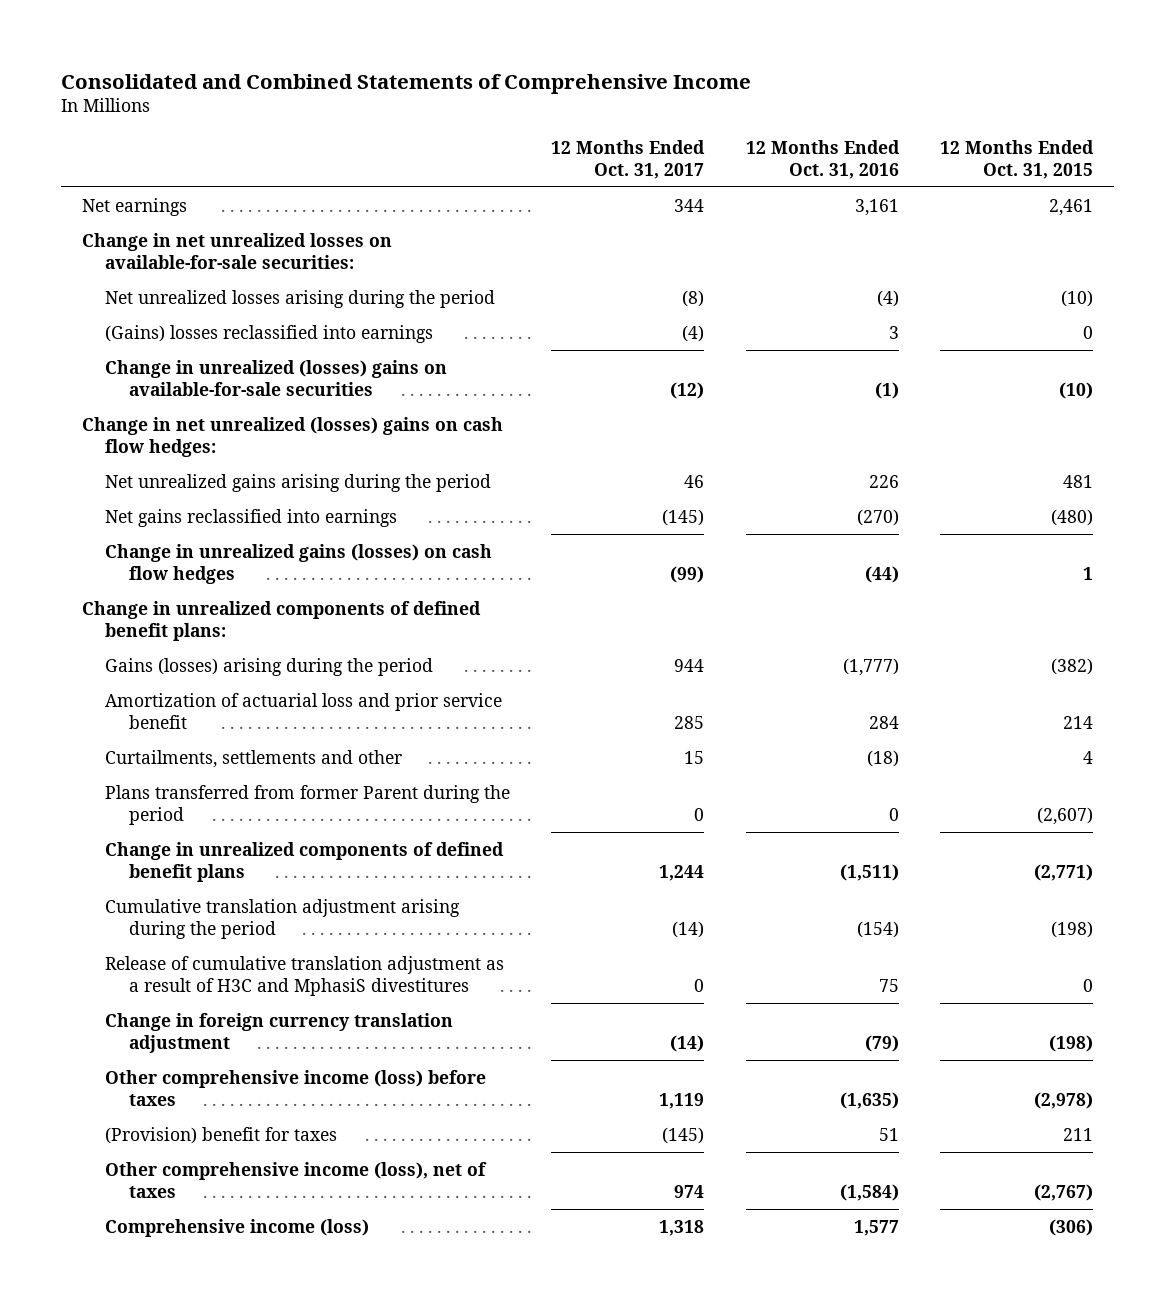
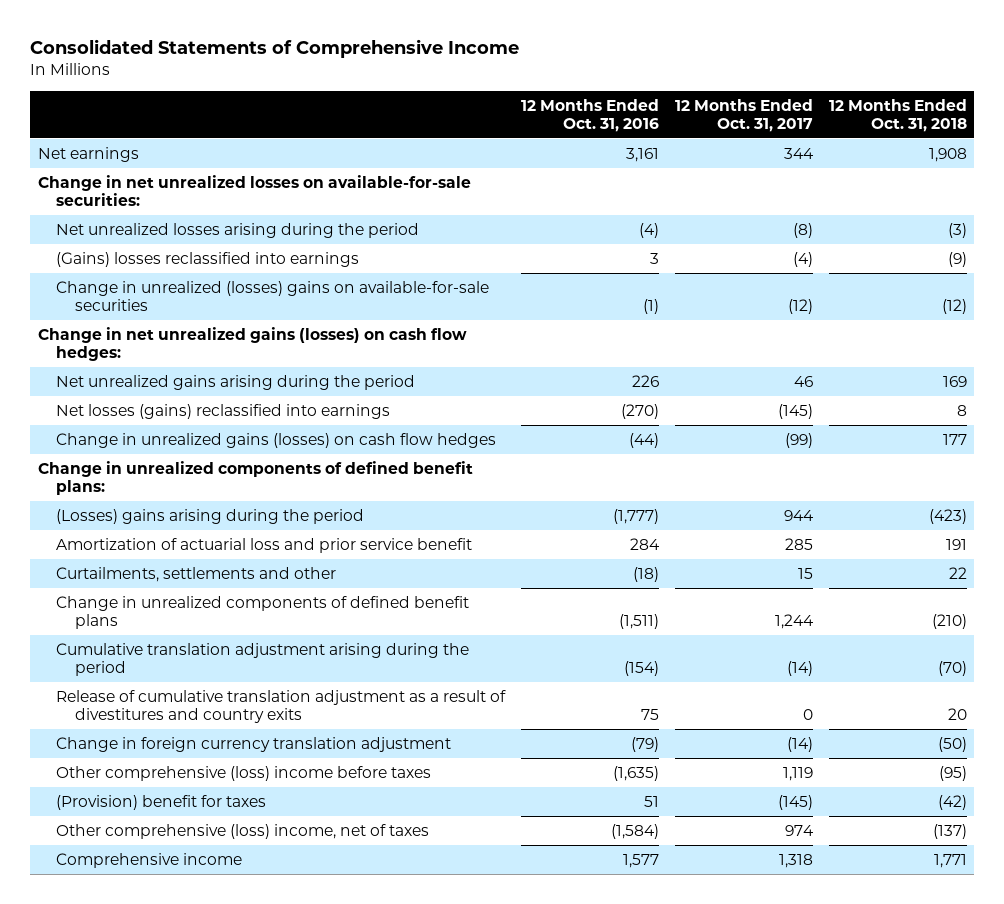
[61,73,752,94] Consolidated and Combined Statements of Comprehensive Income -> [29,39,519,59] Consolidated Statements of Comprehensive Income
[940,139,1095,179] 12 Months Ended Oct. 31, 2015 -> none
none -> [828,98,967,132] 12 Months Ended Oct. 31, 2018
[81,416,503,457] Change in net unrealized (losses) gains on cash flow hedges: -> [37,326,467,362] Change in net unrealized gains (losses) on cash flow hedges:
[105,508,398,527] Net gains reclassified into earnings -> [56,403,391,419] Net losses (gains) reclassified into earnings
[105,657,434,676] Gains (losses) arising during the period -> [56,508,365,524] (Losses) gains arising during the period
[105,784,511,825] Plans transferred from former Parent during the period -> none
[105,955,505,996] Release of cumulative translation adjustment as a result of H3C and MphasiS divestitures -> [56,689,507,724] Release of cumulative translation adjustment as a result of divestitures and country exits
[105,1069,487,1106] Other comprehensive income (loss) before taxes -> [56,765,432,781] Other comprehensive (loss) income before taxes
[105,1161,488,1198] Other comprehensive income (loss), net of taxes -> [56,823,430,839] Other comprehensive (loss) income, net of taxes
[105,1218,370,1237] Comprehensive income (loss) -> [56,852,243,868] Comprehensive income

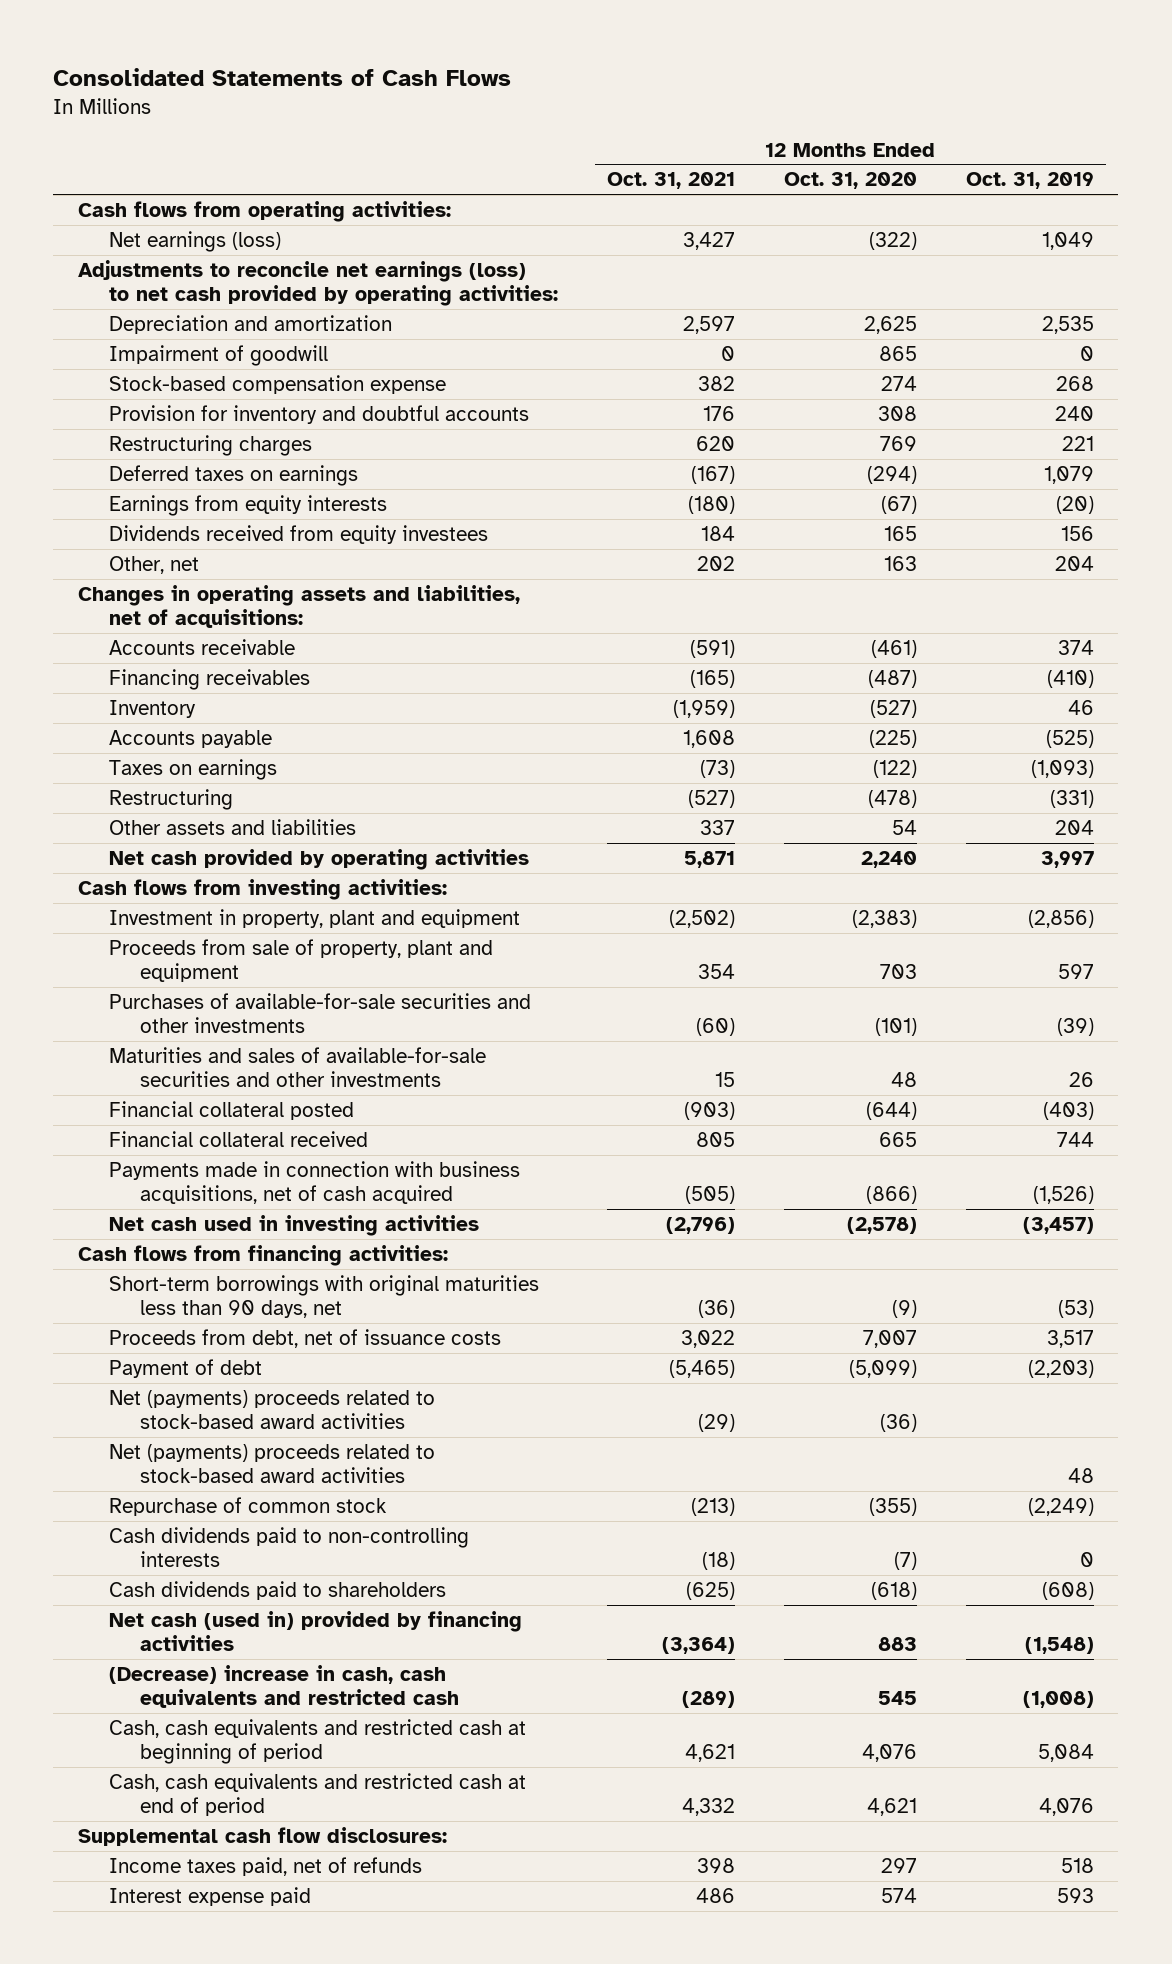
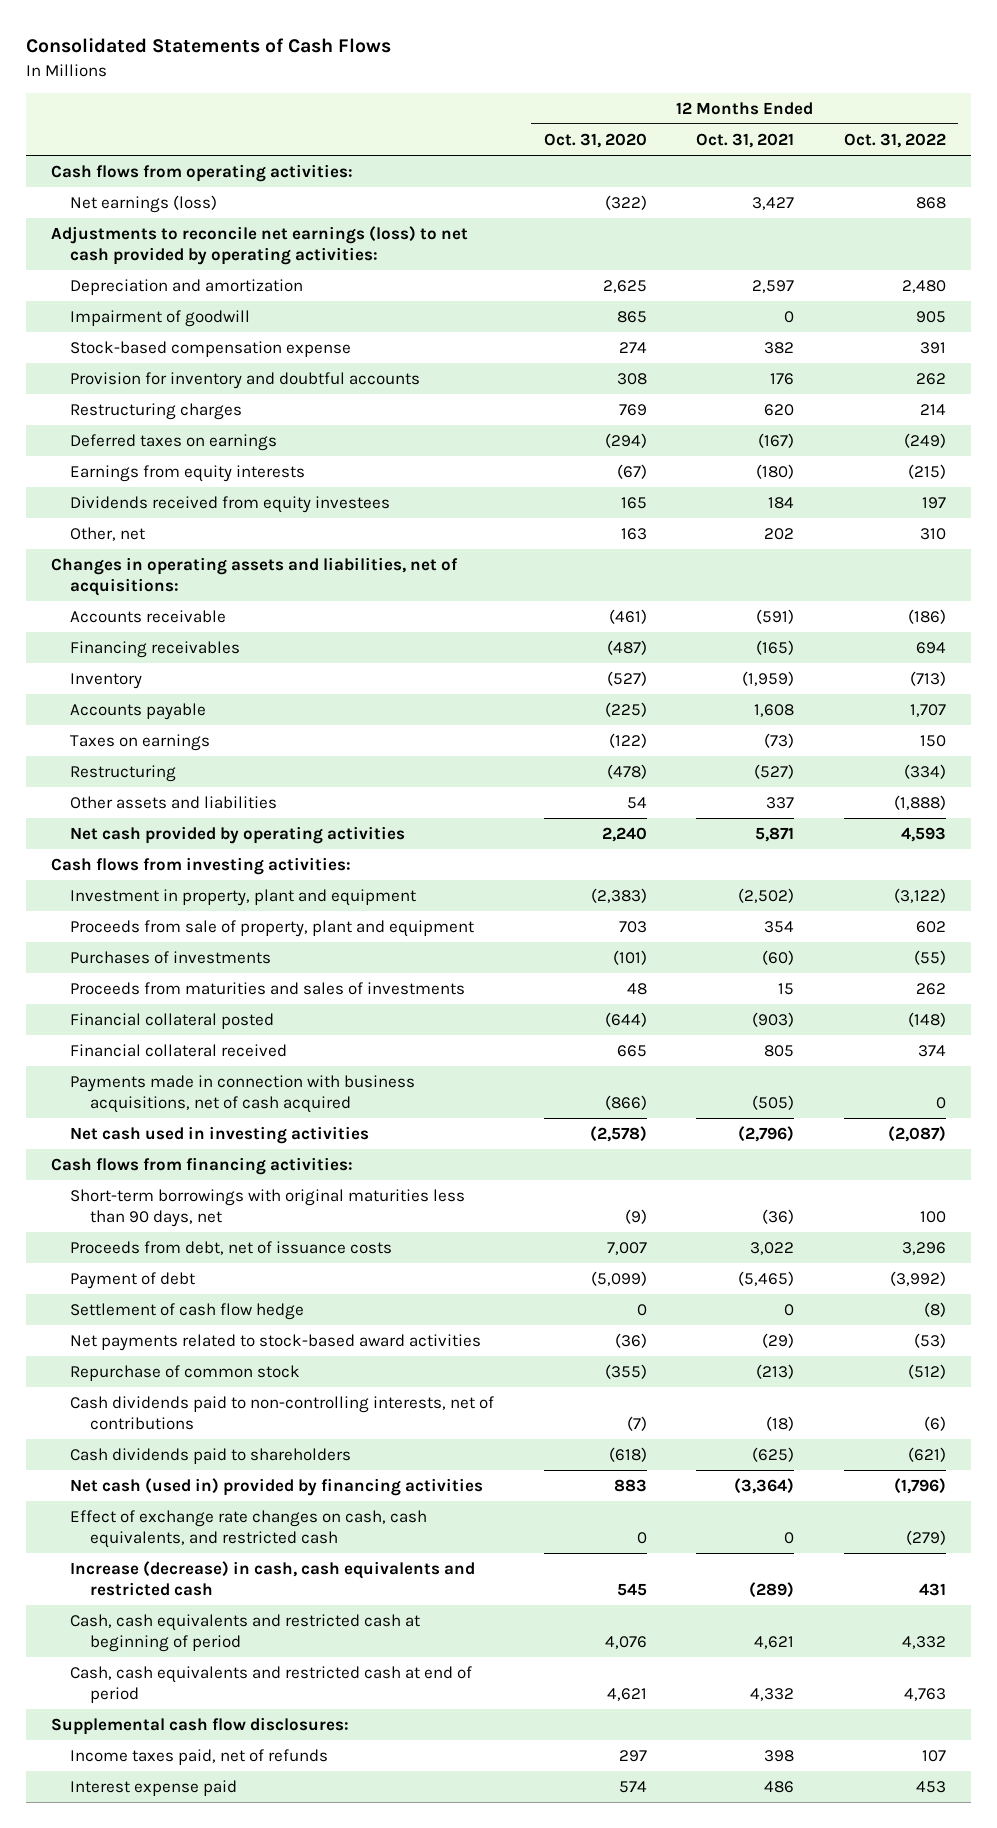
[965,172,1094,190] Oct. 31, 2019 -> none
none -> [843,132,946,148] Oct. 31, 2022
[108,992,531,1034] Purchases of available-for-sale securities and other investments -> [70,950,272,964] Purchases of investments
[108,1046,486,1088] Maturities and sales of available-for-sale securities and other investments -> [70,981,466,995] Proceeds from maturities and sales of investments
[108,1443,435,1484] Net (payments) proceeds related to stock-based award activities -> none
none -> [70,1302,305,1320] Settlement of cash flow hedge
[108,1389,435,1430] Net (payments) proceeds related to stock-based award activities -> [70,1333,482,1351] Net payments related to stock-based award activities
[108,1526,469,1568] Cash dividends paid to non-controlling interests -> [70,1395,495,1431] Cash dividends paid to non-controlling interests, net of contributions
none -> [70,1509,428,1549] Effect of exchange rate changes on cash, cash equivalents, and restricted cash
[108,1664,460,1709] (Decrease) increase in cash, cash equivalents and restricted cash -> [70,1560,476,1597] Increase (decrease) in cash, cash equivalents and restricted cash

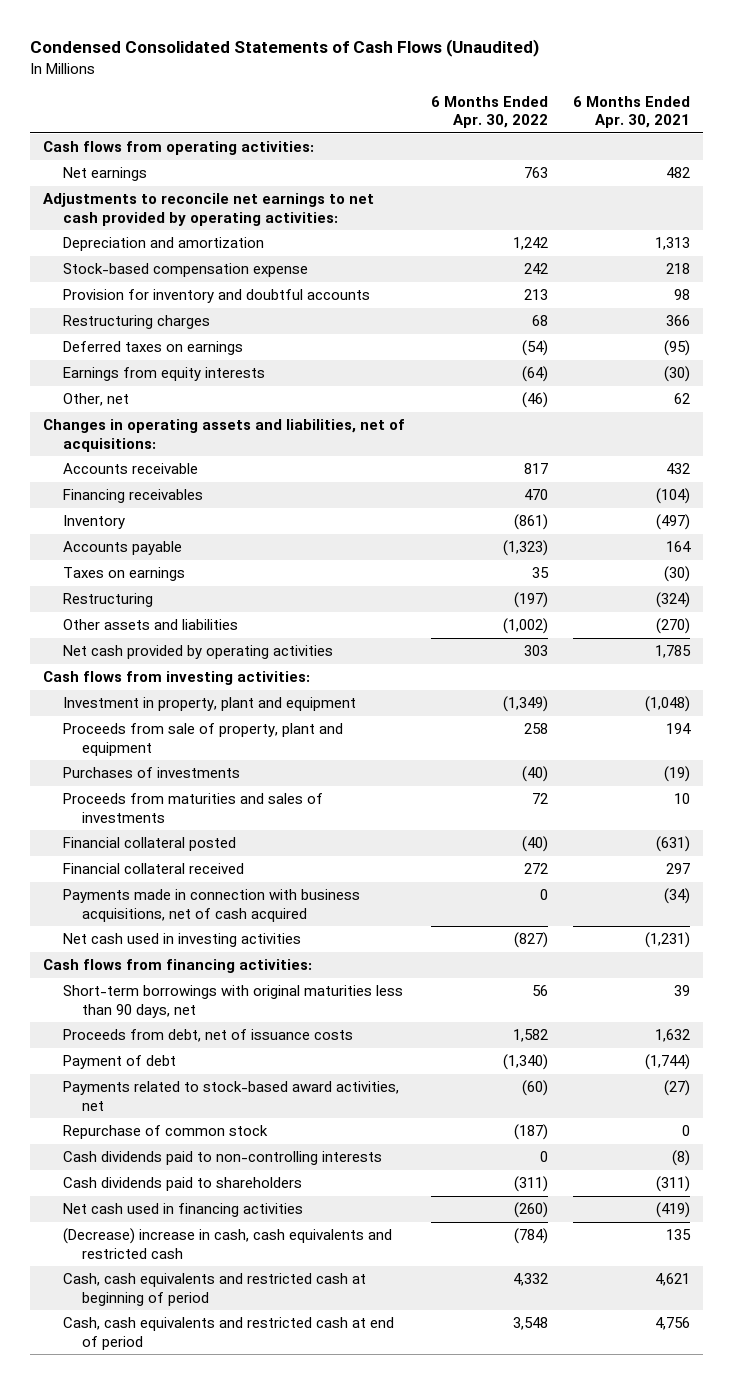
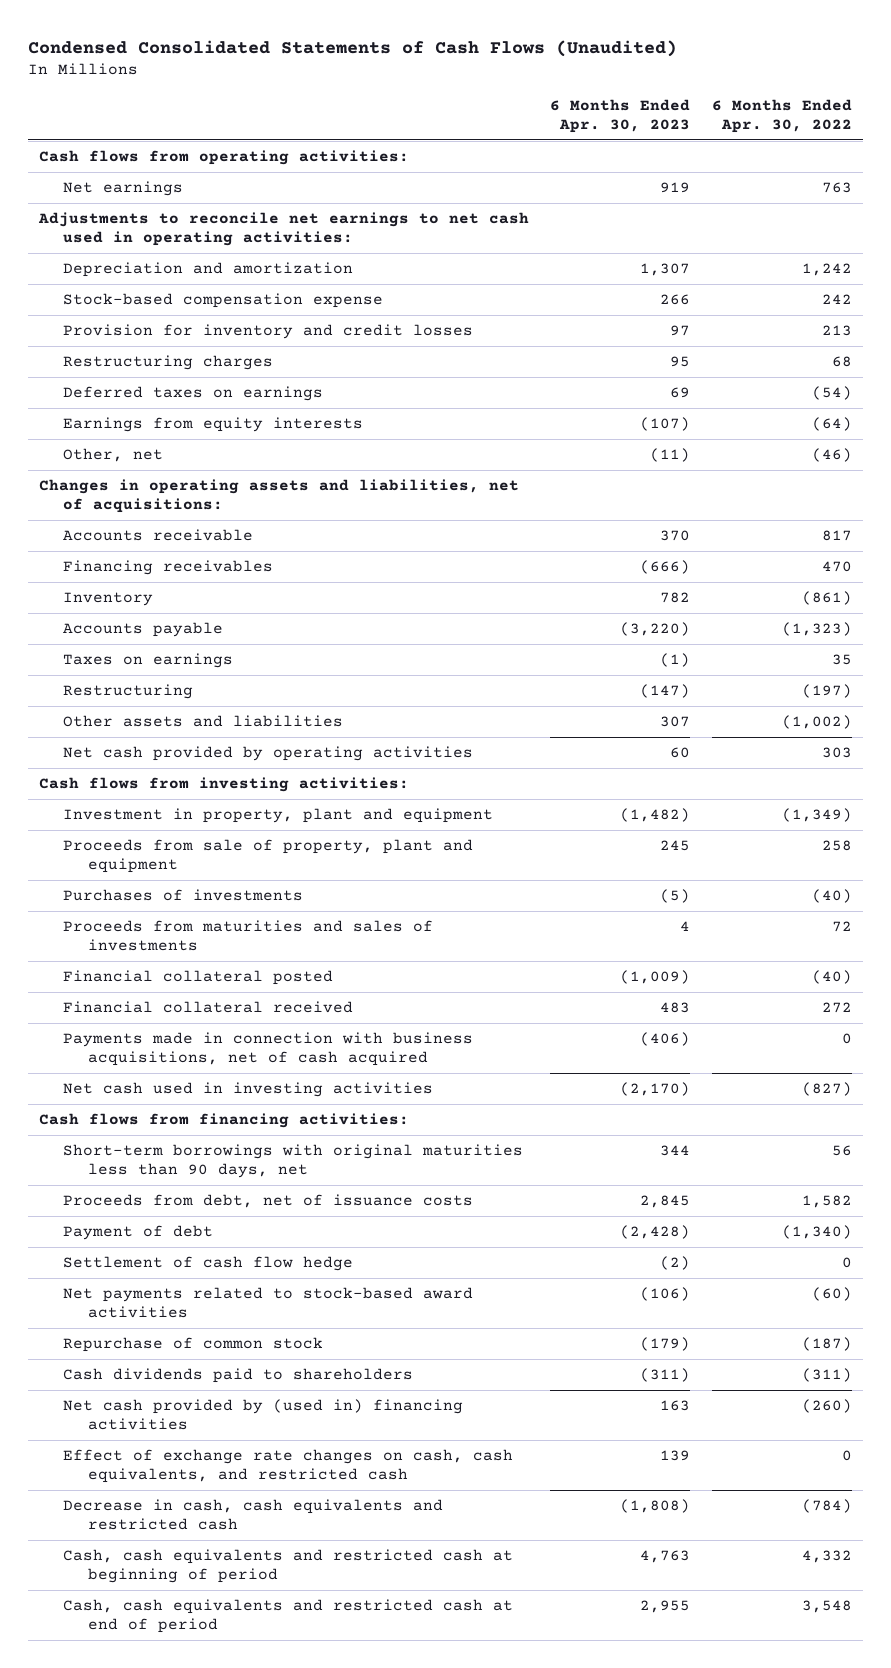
[573,96,691,129] 6 Months Ended Apr. 30, 2021 -> none
none -> [550,99,691,134] 6 Months Ended Apr. 30, 2023
[43,193,375,226] Adjustments to reconcile net earnings to net cash provided by operating activities: -> [37,211,529,246] Adjustments to reconcile net earnings to net cash used in operating activities:
[62,289,370,304] Provision for inventory and doubtful accounts -> [63,323,474,339] Provision for inventory and credit losses
none -> [63,1255,354,1271] Settlement of cash flow hedge
[62,1081,399,1111] Payments related to stock-based award activities, net -> [63,1286,474,1318] Net payments related to stock-based award activities
[62,1151,382,1166] Cash dividends paid to non-controlling interests -> none
[62,1203,303,1218] Net cash used in financing activities -> [63,1398,464,1430] Net cash provided by (used in) financing activities
none -> [63,1448,514,1483] Effect of exchange rate changes on cash, cash equivalents, and restricted cash
[62,1228,392,1259] (Decrease) increase in cash, cash equivalents and restricted cash -> [63,1498,444,1530] Decrease in cash, cash equivalents and restricted cash

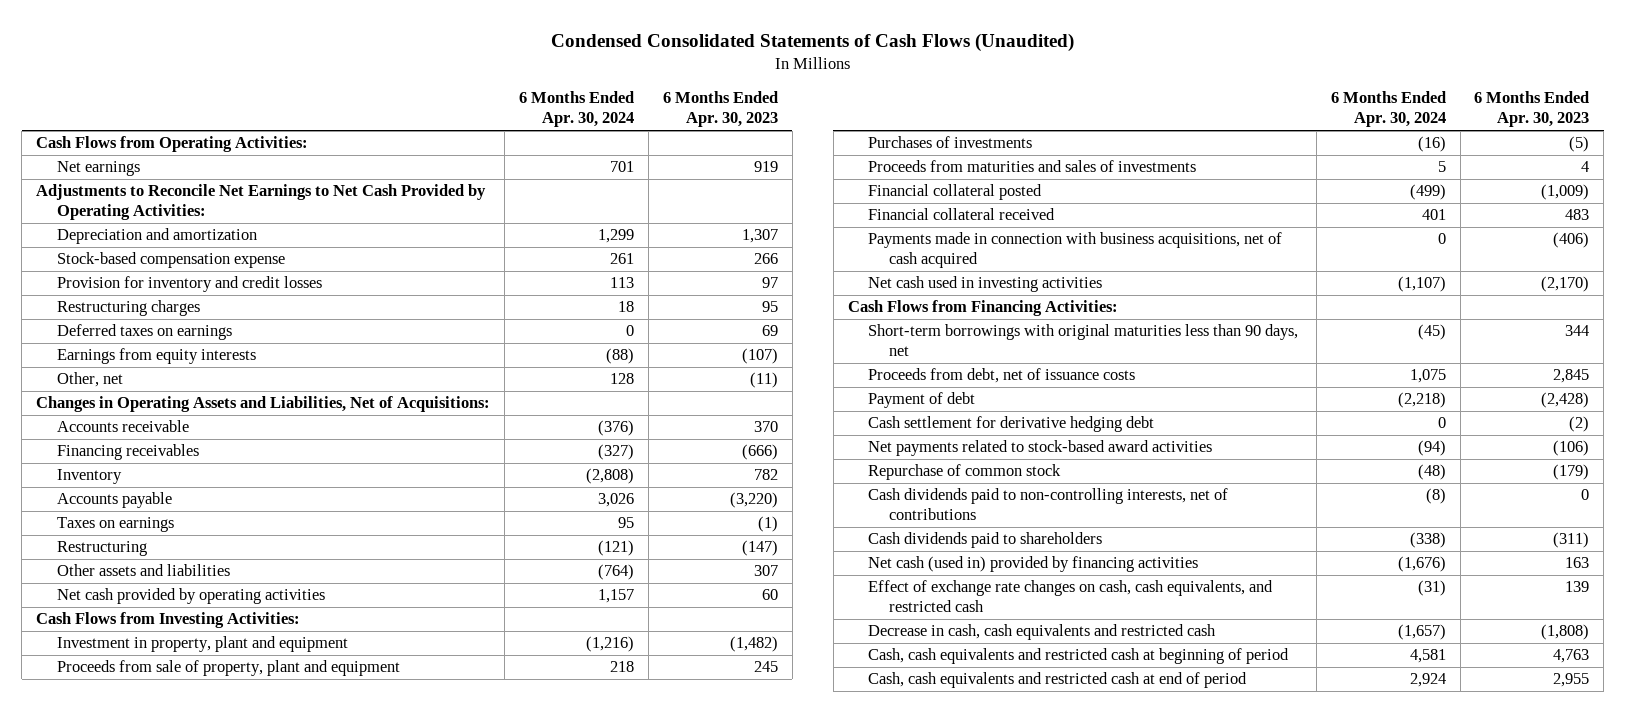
[712,99,853,134] 6 Months Ended Apr. 30, 2022 -> none
none -> [519,91,635,128] 6 Months Ended Apr. 30, 2024
[38,149,409,165] Cash flows from operating activities: -> [36,136,309,153] Cash Flows from Operating Activities:
[37,211,529,246] Adjustments to reconcile net earnings to net cash used in operating activities: -> [36,184,487,221] Adjustments to Reconcile Net Earnings to Net Cash Provided by Operating Activities:
[38,478,519,513] Changes in operating assets and liabilities, net of acquisitions: -> [36,396,491,413] Changes in Operating Assets and Liabilities, Net of Acquisitions:
[38,776,409,792] Cash flows from investing activities: -> [36,612,301,629] Cash Flows from Investing Activities:
[38,1112,409,1128] Cash flows from financing activities: -> [847,300,1118,317] Cash Flows from Financing Activities:
[63,1255,354,1271] Settlement of cash flow hedge -> [868,416,1155,433] Cash settlement for derivative hedging debt
none -> [868,488,1229,521] Cash dividends paid to non-controlling interests, net of contributions
[63,1398,464,1430] Net cash provided by (used in) financing activities -> [868,556,1199,573] Net cash (used in) provided by financing activities

